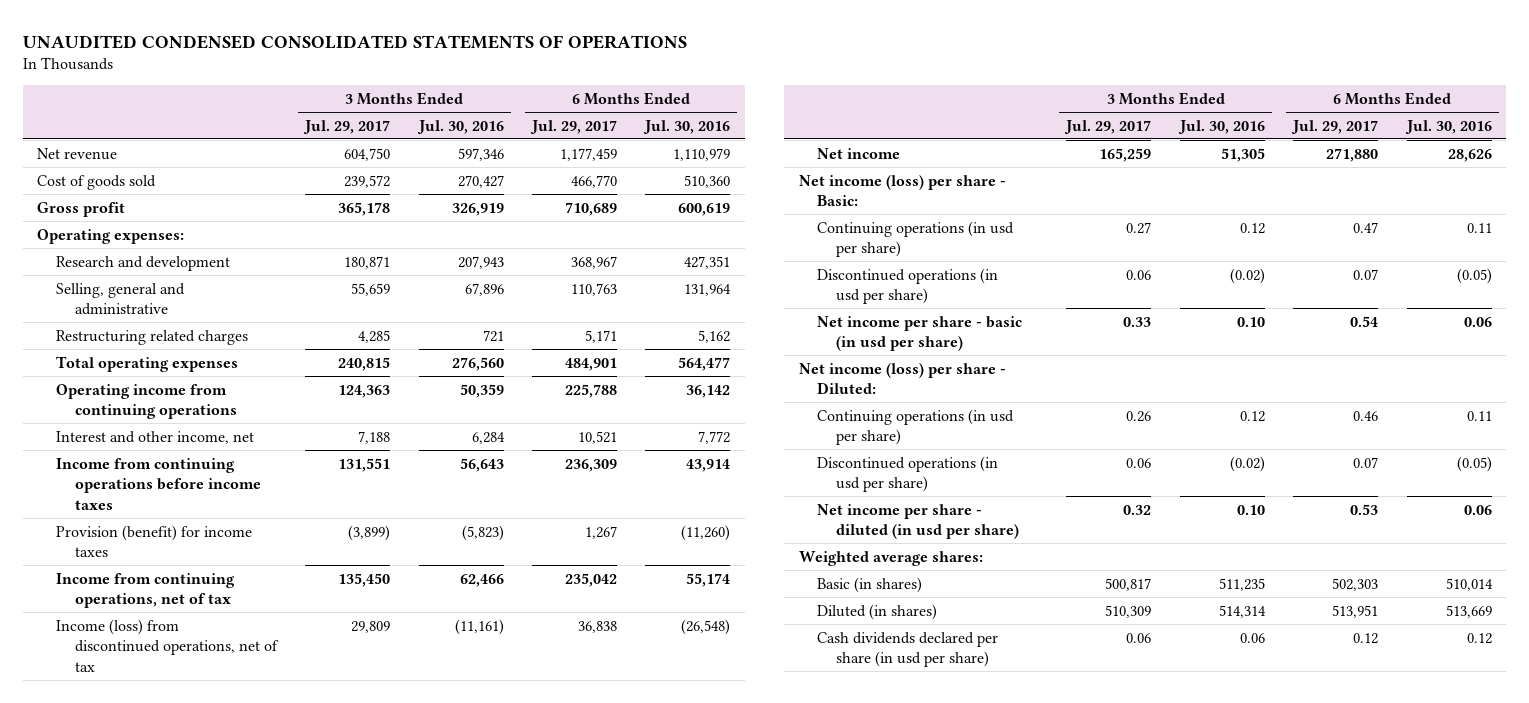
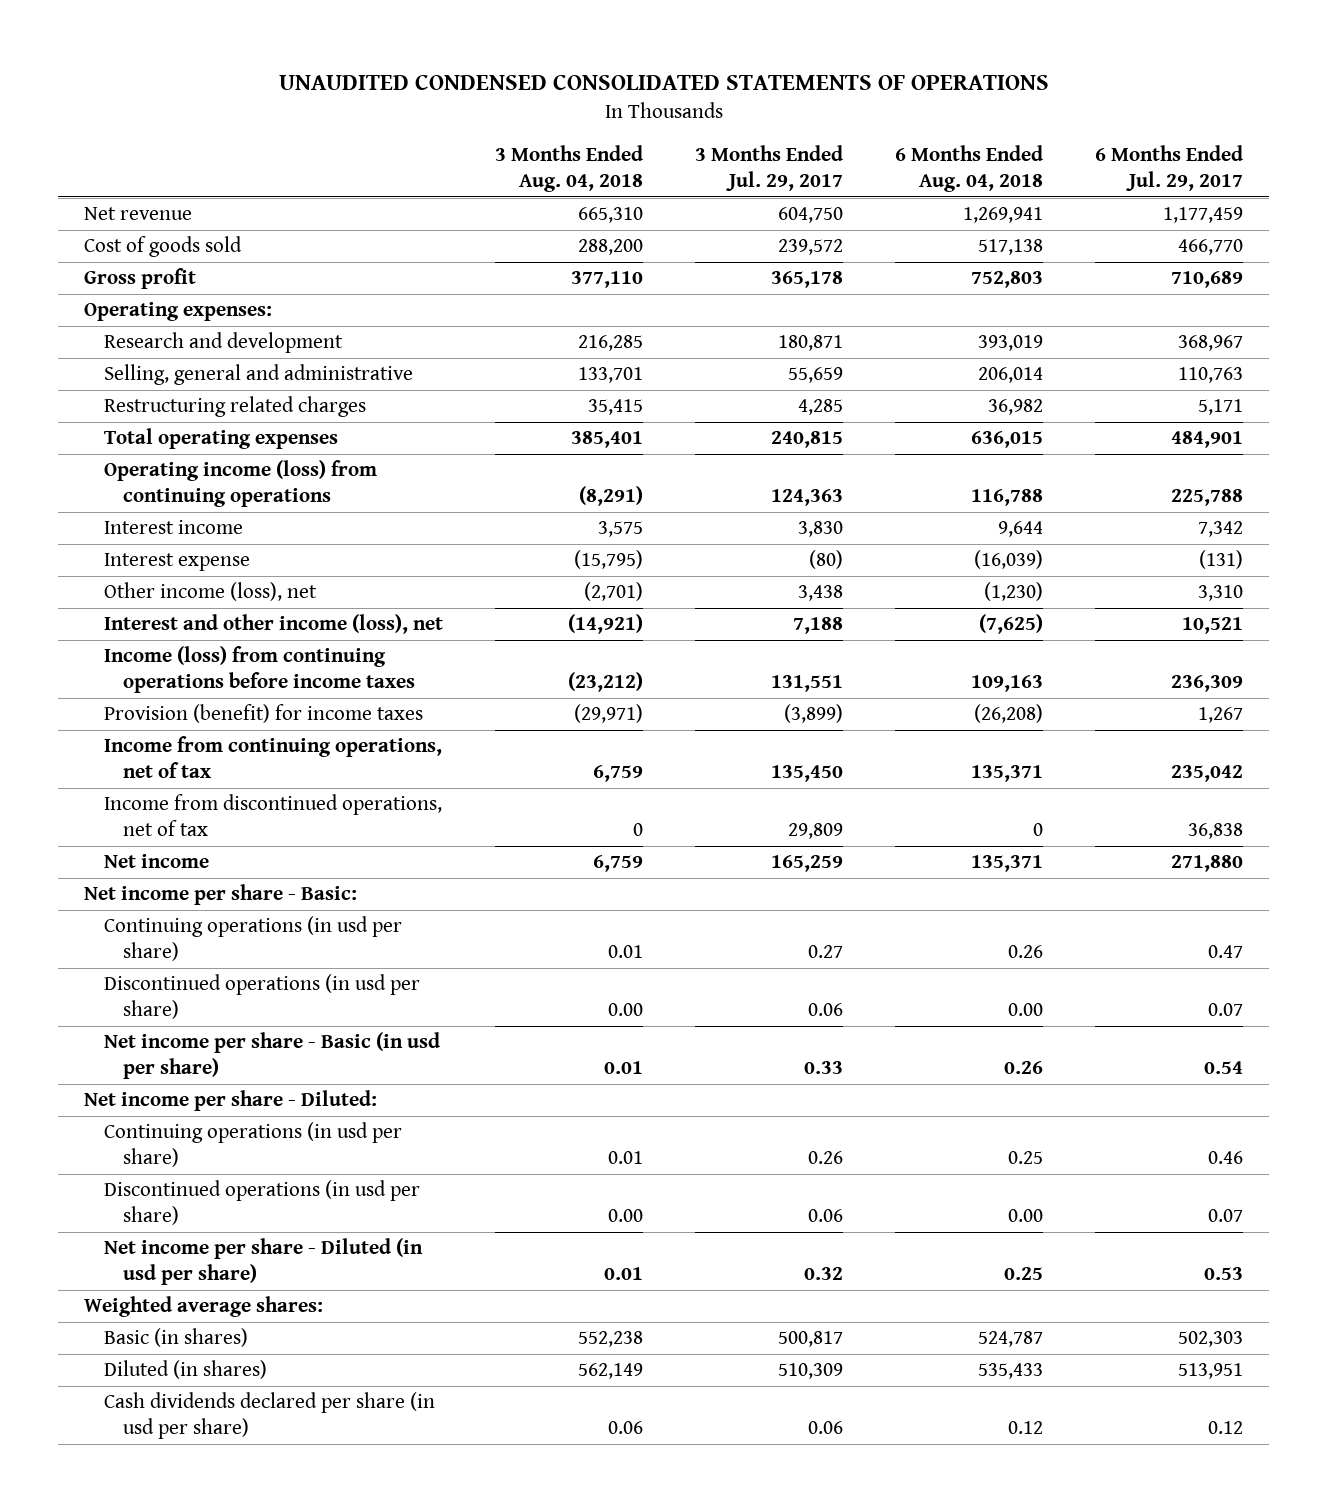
[416,119,504,134] Jul. 30, 2016 -> none
[643,119,731,134] Jul. 30, 2016 -> none
none -> [494,145,643,193] 3 Months Ended Aug. 04, 2018
none -> [895,145,1044,193] 6 Months Ended Aug. 04, 2018
[56,383,237,420] Operating income from continuing operations -> [103,460,377,508] Operating income (loss) from continuing operations
none -> [103,520,243,535] Interest income
none -> [103,553,250,572] Interest expense
none -> [103,582,317,602] Other income (loss), net
[56,430,255,444] Interest and other income, net -> [103,614,443,635] Interest and other income (loss), net
[56,457,261,510] Income from continuing operations before income taxes -> [103,646,416,694] Income (loss) from continuing operations before income taxes
[56,618,279,672] Income (loss) from discontinued operations, net of tax -> [103,794,442,837] Income from discontinued operations, net of tax
[798,174,1006,207] Net income (loss) per share - Basic: -> [84,884,358,906] Net income per share - Basic:
[817,315,1023,352] Net income per share - basic (in usd per share) -> [103,1032,440,1080] Net income per share - Basic (in usd per share)
[798,362,1006,395] Net income (loss) per share - Diluted: -> [84,1090,378,1112] Net income per share - Diluted:
[817,503,1019,540] Net income per share - diluted (in usd per share) -> [103,1238,423,1286] Net income per share - Diluted (in usd per share)

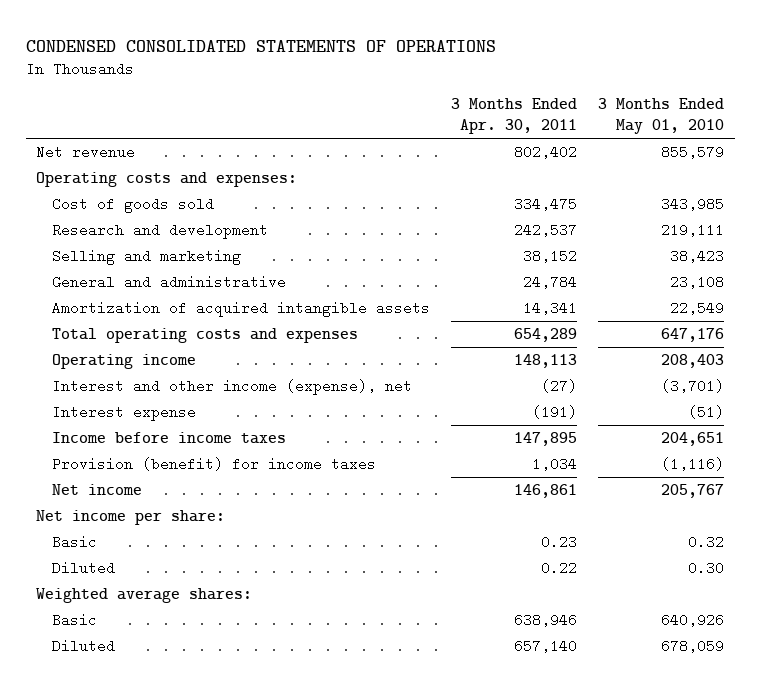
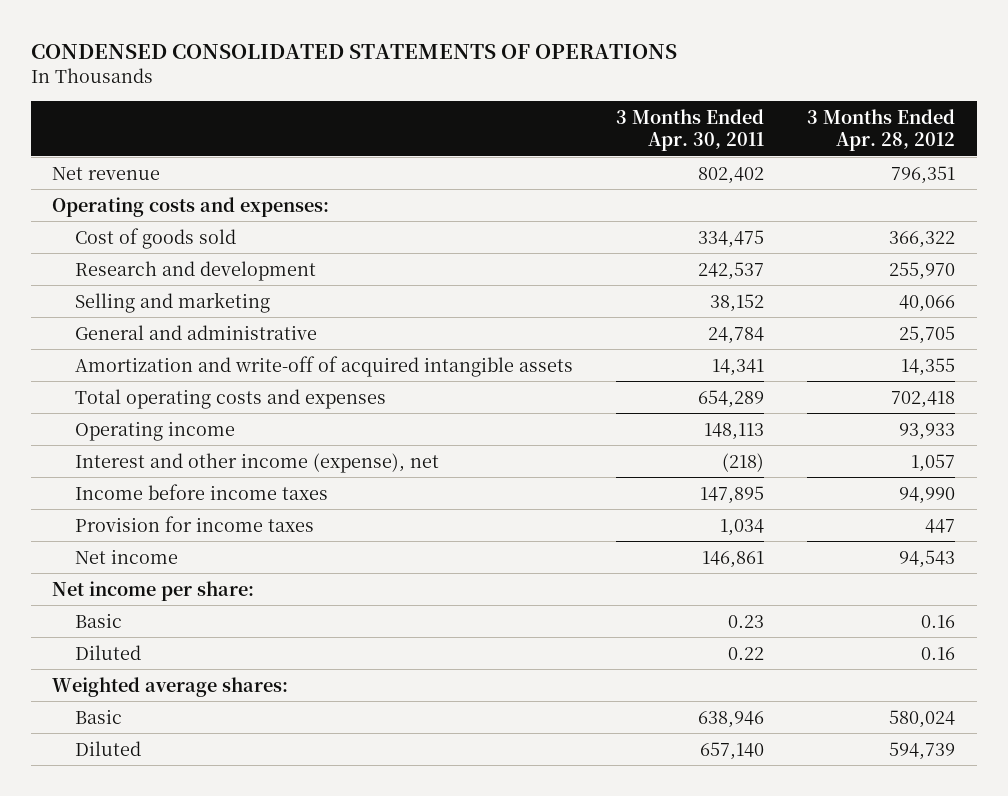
[598,97,725,135] 3 Months Ended May 01, 2010 -> none
none -> [807,108,956,152] 3 Months Ended Apr. 28, 2012
[52,301,431,318] Amortization of acquired intangible assets -> [75,355,574,377] Amortization and write-off of acquired intangible assets
[52,405,197,422] Interest expense -> none
[541,379,578,394] (27) -> [722,452,765,472] (218)
[52,457,377,472] Provision (benefit) for income taxes -> [75,515,315,532] Provision for income taxes

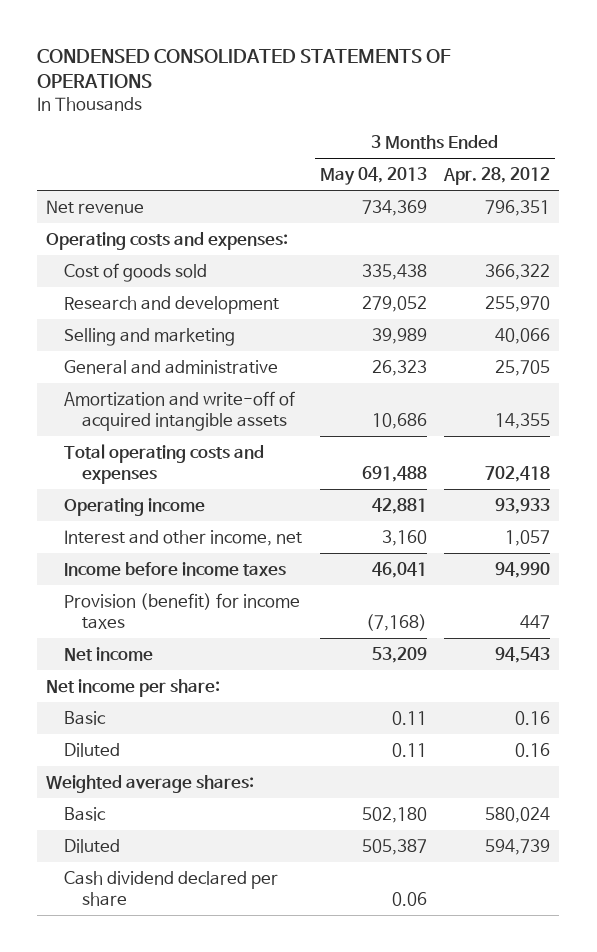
[616,108,765,152] 3 Months Ended Apr. 30, 2011 -> none
none -> [319,167,427,186] May 04, 2013
[75,452,440,473] Interest and other income (expense), net -> [64,529,303,546] Interest and other income, net
[75,515,315,532] Provision for income taxes -> [64,592,301,629] Provision (benefit) for income taxes
none -> [64,870,279,906] Cash dividend declared per share

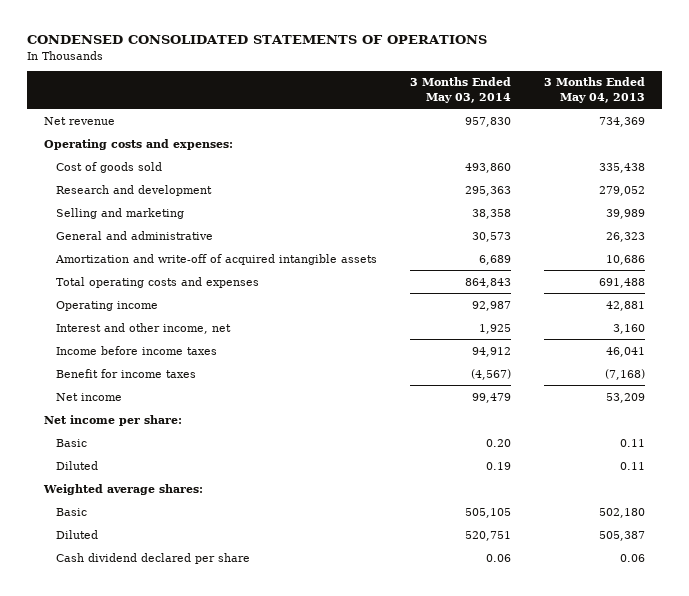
[443,167,551,186] Apr. 28, 2012 -> none
none -> [410,77,512,103] 3 Months Ended May 03, 2014
[64,592,301,629] Provision (benefit) for income taxes -> [56,368,197,378] Benefit for income taxes

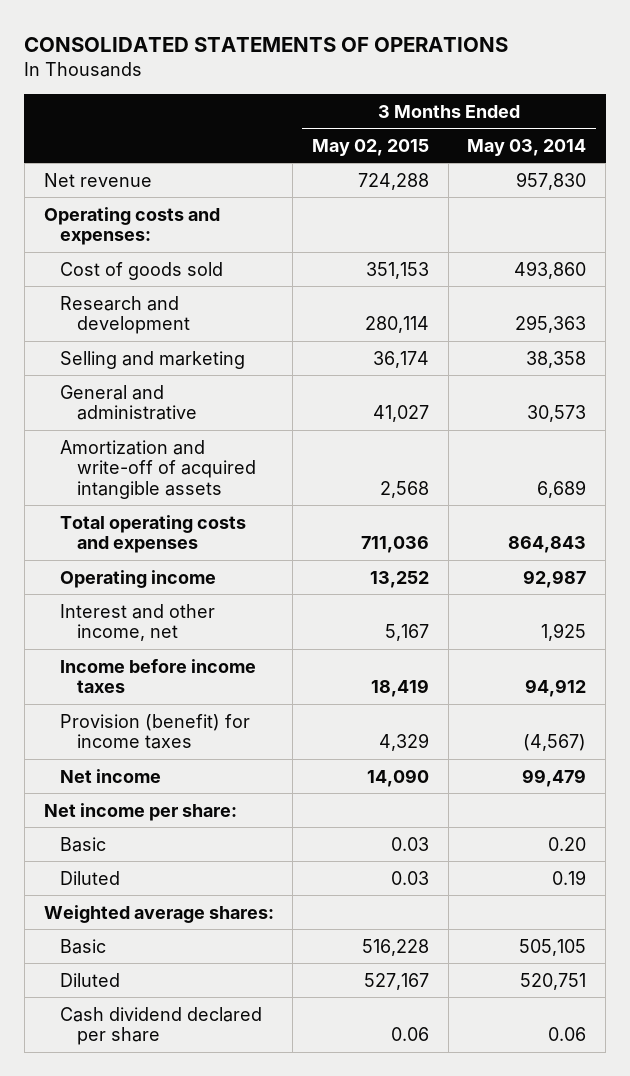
[27,35,488,45] CONDENSED CONSOLIDATED STATEMENTS OF OPERATIONS -> [24,37,509,53] CONSOLIDATED STATEMENTS OF OPERATIONS
[544,77,646,103] 3 Months Ended May 04, 2013 -> none
none -> [311,138,429,156] May 02, 2015
[56,368,197,378] Benefit for income taxes -> [60,713,251,750] Provision (benefit) for income taxes

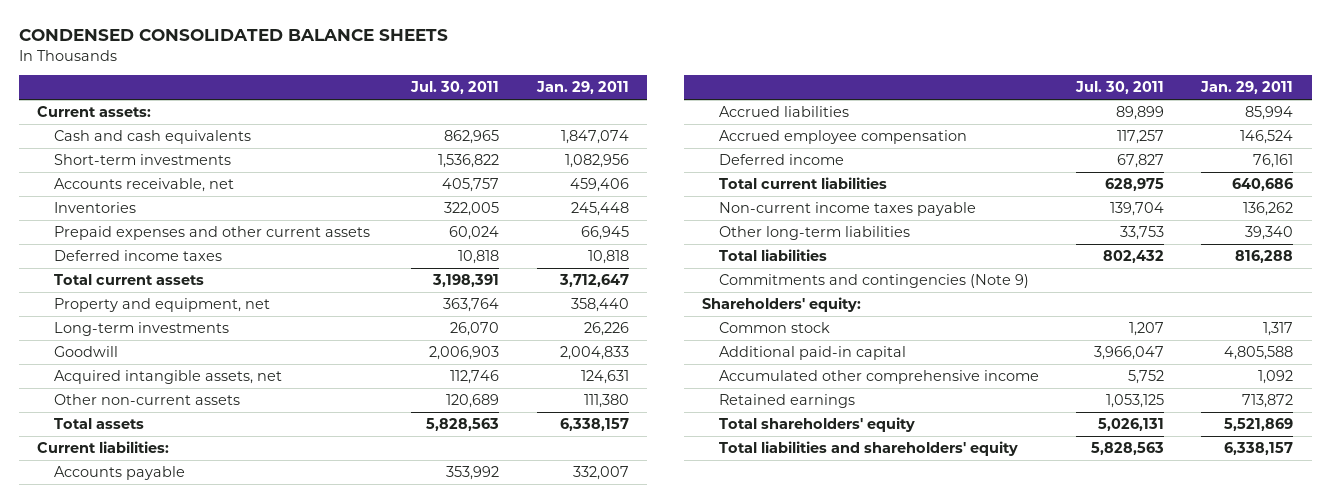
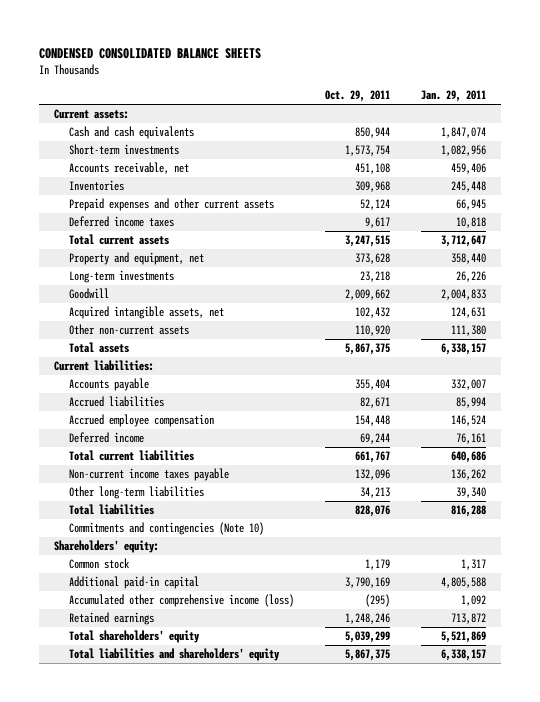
[410,81,500,95] Jul. 30, 2011 -> none
none -> [325,90,391,103] Oct. 29, 2011
[719,273,1030,288] Commitments and contingencies (Note 9) -> [69,522,265,536] Commitments and contingencies (Note 10)
[719,369,1040,384] Accumulated other comprehensive income -> [69,594,295,608] Accumulated other comprehensive income (loss)

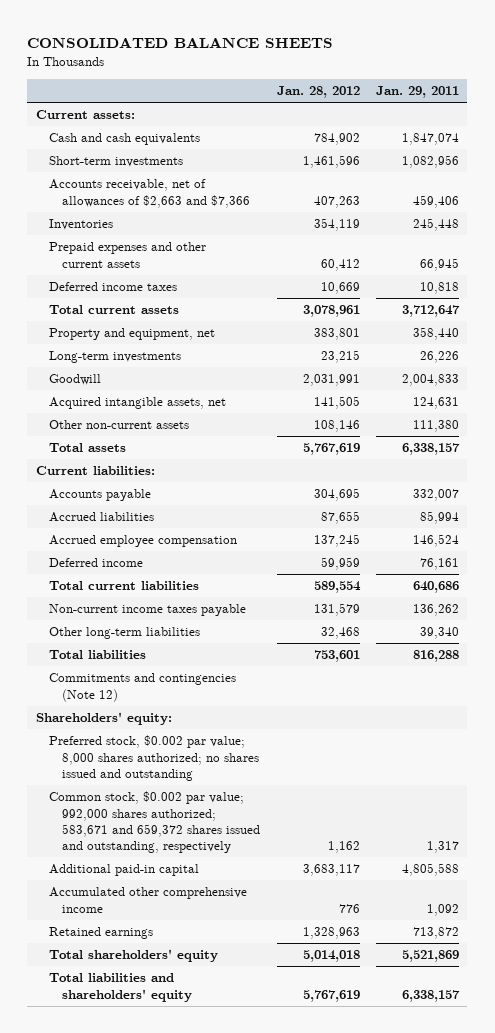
[38,47,261,59] CONDENSED CONSOLIDATED BALANCE SHEETS -> [27,36,334,48] CONSOLIDATED BALANCE SHEETS
[325,90,391,103] Oct. 29, 2011 -> none
none -> [276,86,360,99] Jan. 28, 2012
[69,162,190,175] Accounts receivable, net -> [48,179,251,208] Accounts receivable, net of allowances of $2,663 and $7,366
[69,522,265,536] Commitments and contingencies (Note 10) -> [48,673,236,702] Commitments and contingencies (Note 12)
none -> [48,735,260,781] Preferred stock, $0.002 par value; 8,000 shares authorized; no shares issued and outstanding
[69,558,131,570] Common stock -> [48,791,261,854] Common stock, $0.002 par value; 992,000 shares authorized; 583,671 and 659,372 shares issued and outstanding, respectively
[69,594,295,608] Accumulated other comprehensive income (loss) -> [48,887,247,913] Accumulated other comprehensive income

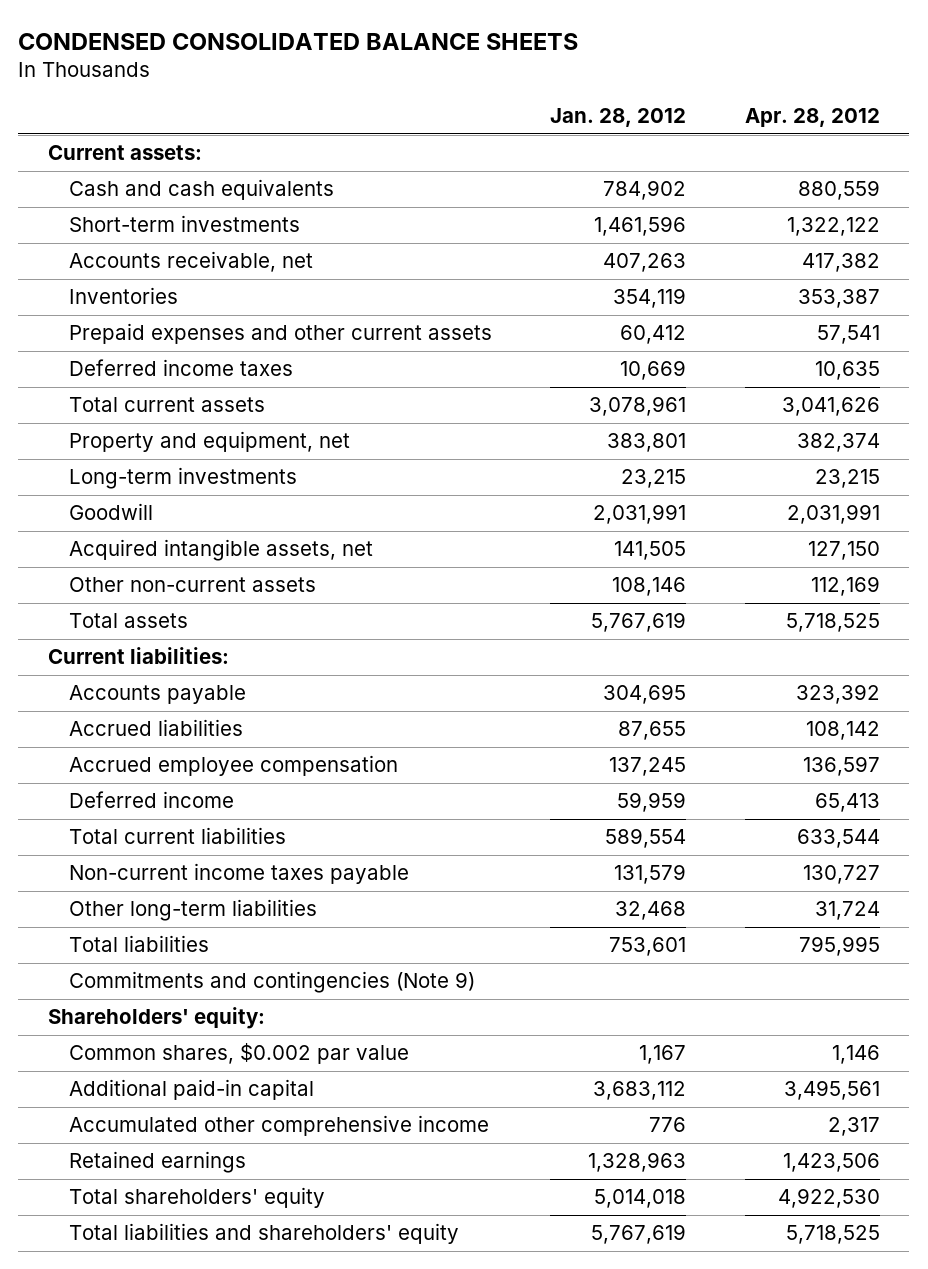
[27,36,334,48] CONSOLIDATED BALANCE SHEETS -> [18,33,579,51] CONDENSED CONSOLIDATED BALANCE SHEETS
[376,86,460,99] Jan. 29, 2011 -> none
none -> [744,108,880,128] Apr. 28, 2012
[48,179,251,208] Accounts receivable, net of allowances of $2,663 and $7,366 -> [68,251,313,273] Accounts receivable, net
[48,673,236,702] Commitments and contingencies (Note 12) -> [68,971,475,994] Commitments and contingencies (Note 9)
[48,735,260,781] Preferred stock, $0.002 par value; 8,000 shares authorized; no shares issued and outstanding -> none
[48,791,261,854] Common stock, $0.002 par value; 992,000 shares authorized; 583,671 and 659,372 shares issued and outstanding, respectively -> [68,1043,409,1065] Common shares, $0.002 par value
[327,841,360,854] 1,162 -> [639,1045,687,1065] 1,167
[302,864,360,877] 3,683,117 -> [593,1081,687,1101] 3,683,112

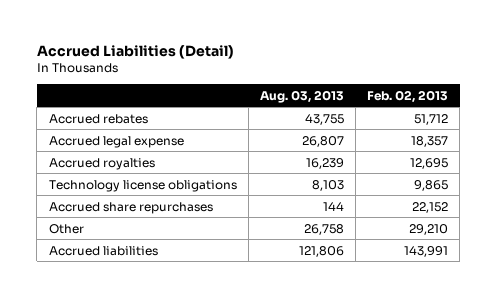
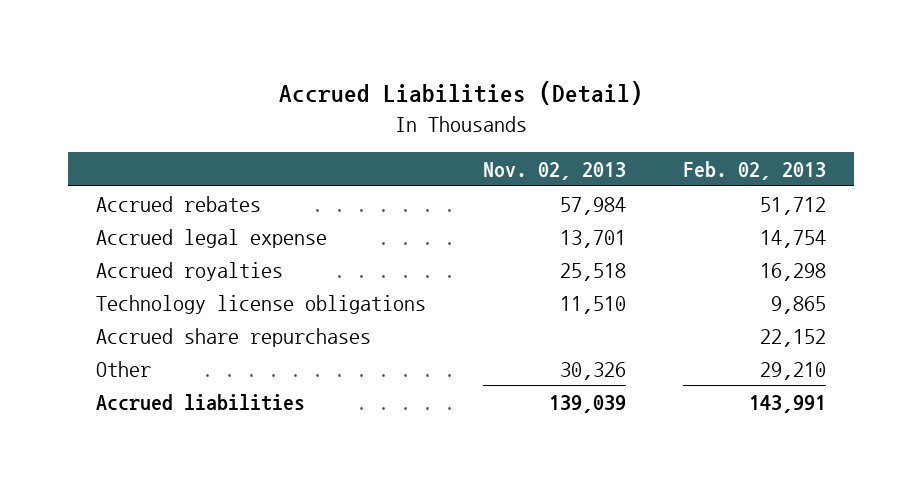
[259,89,344,103] Aug. 03, 2013 -> none
none -> [482,161,626,180] Nov. 02, 2013
[411,135,449,147] 18,357 -> [759,229,826,248] 14,754
[410,157,449,169] 12,695 -> [759,262,826,281] 16,298

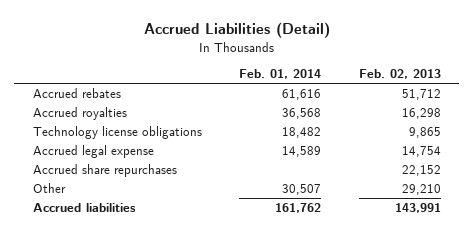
[482,161,626,180] Nov. 02, 2013 -> none
none -> [239,69,322,80] Feb. 01, 2014
[96,228,328,248] Accrued legal expense -> [33,145,155,159] Accrued legal expense

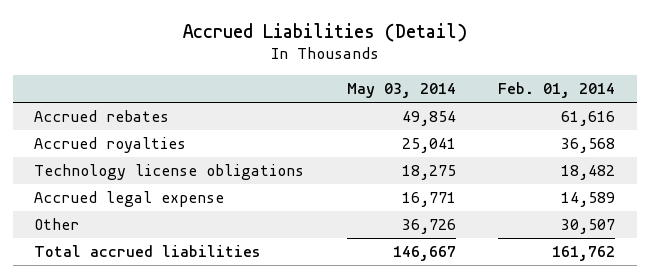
[358,69,441,80] Feb. 02, 2013 -> none
none -> [346,83,456,99] May 03, 2014
[33,164,178,178] Accrued share repurchases -> none
[33,203,137,213] Accrued liabilities -> [34,245,262,258] Total accrued liabilities

